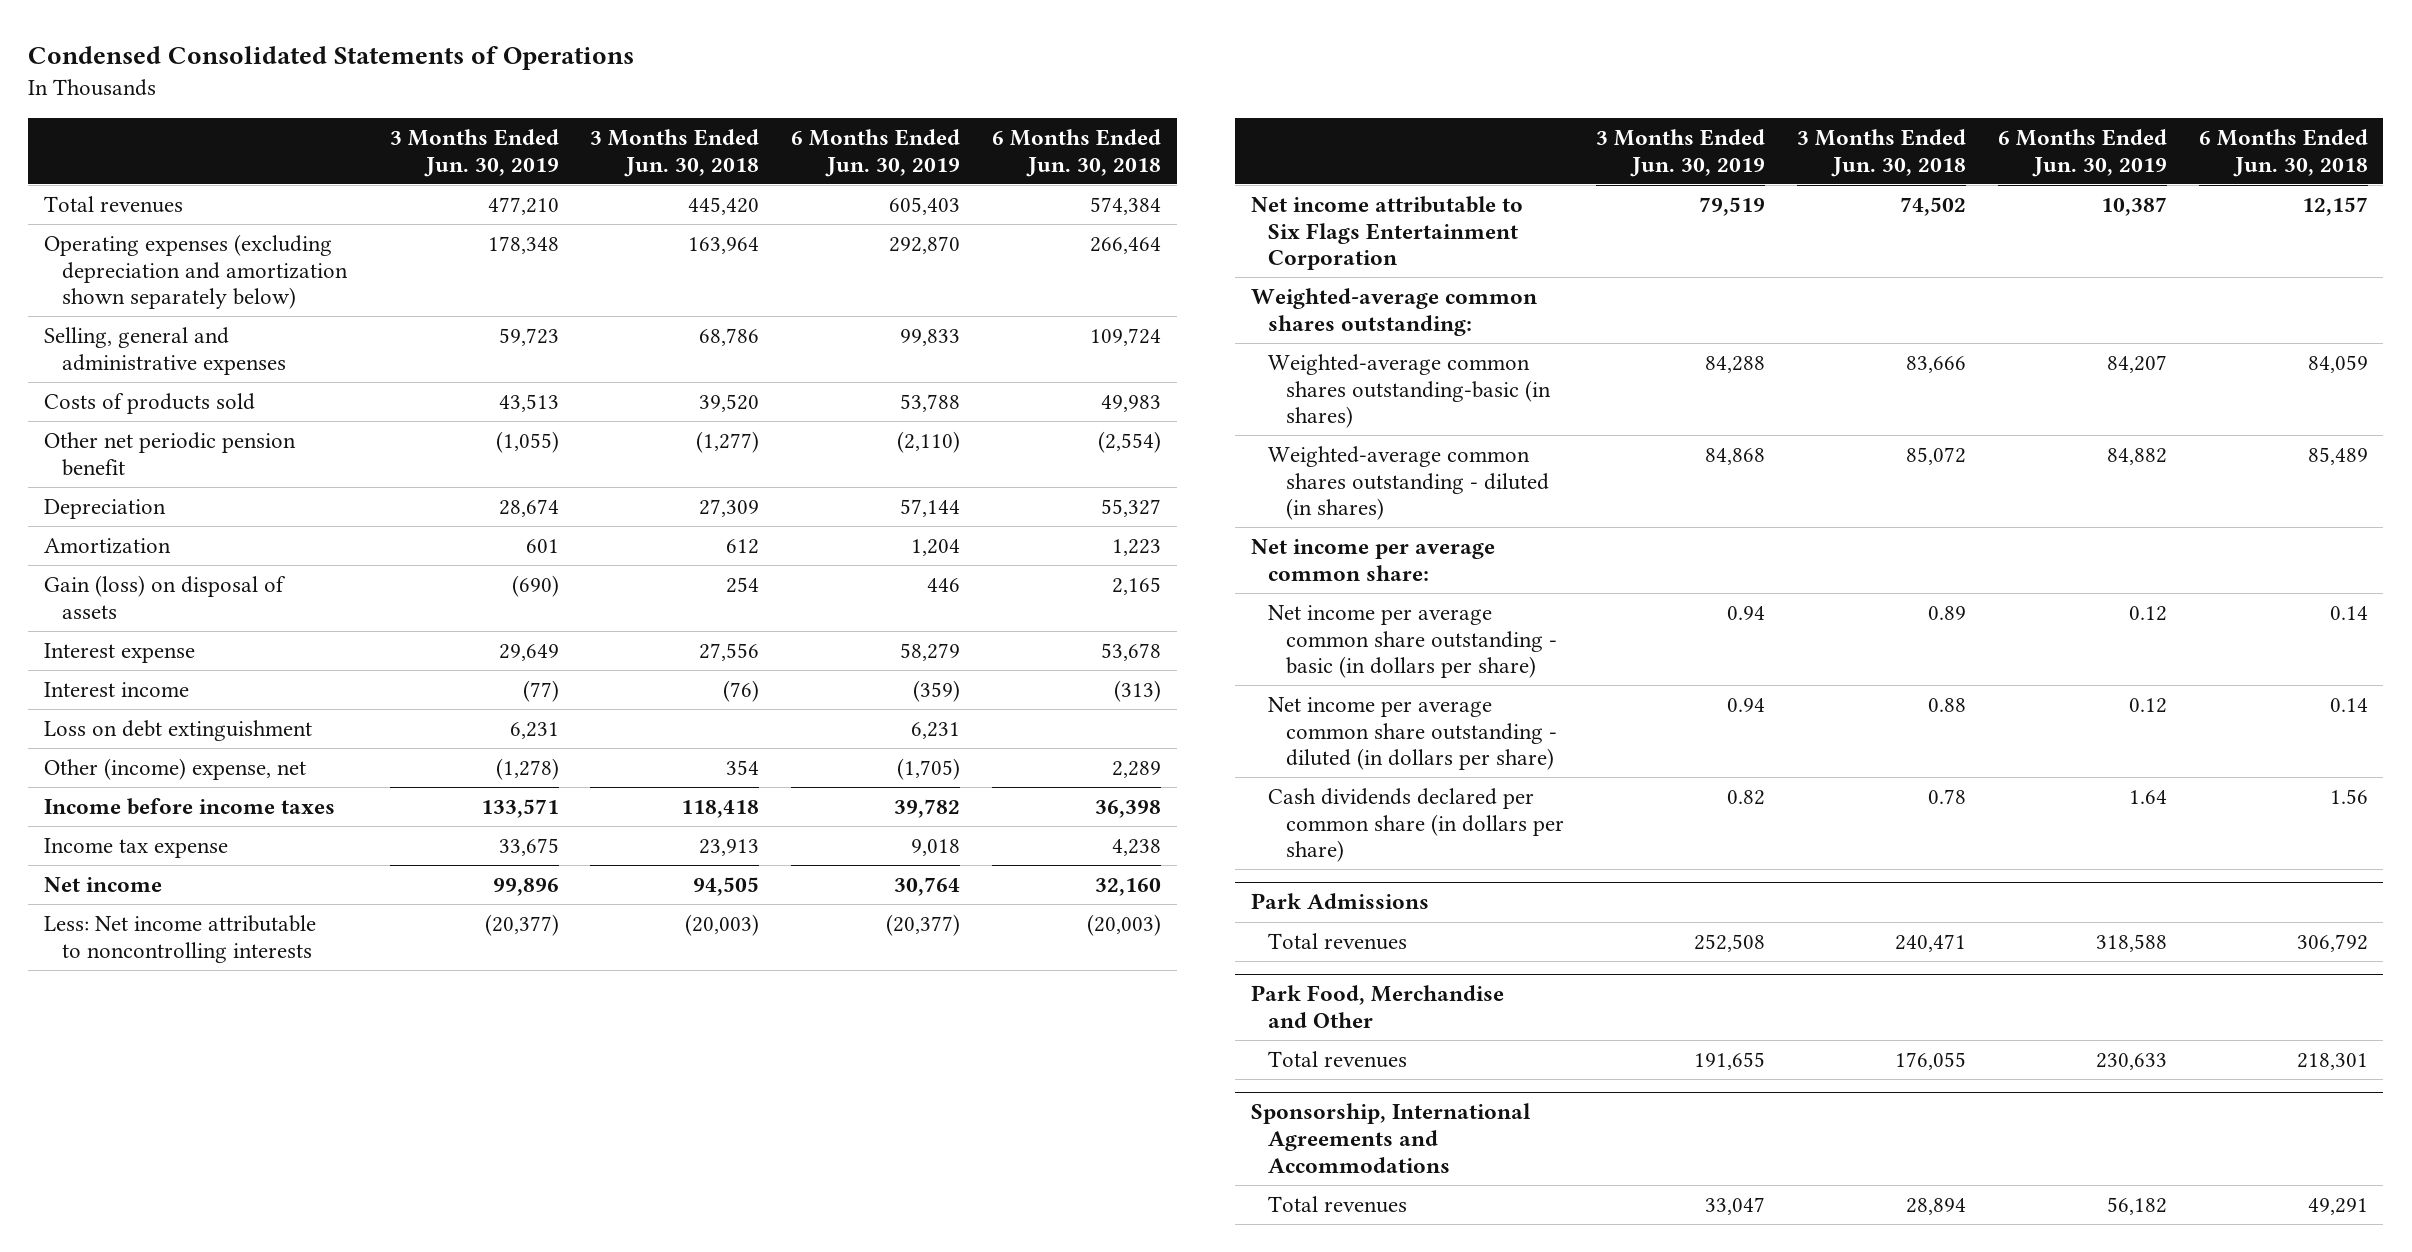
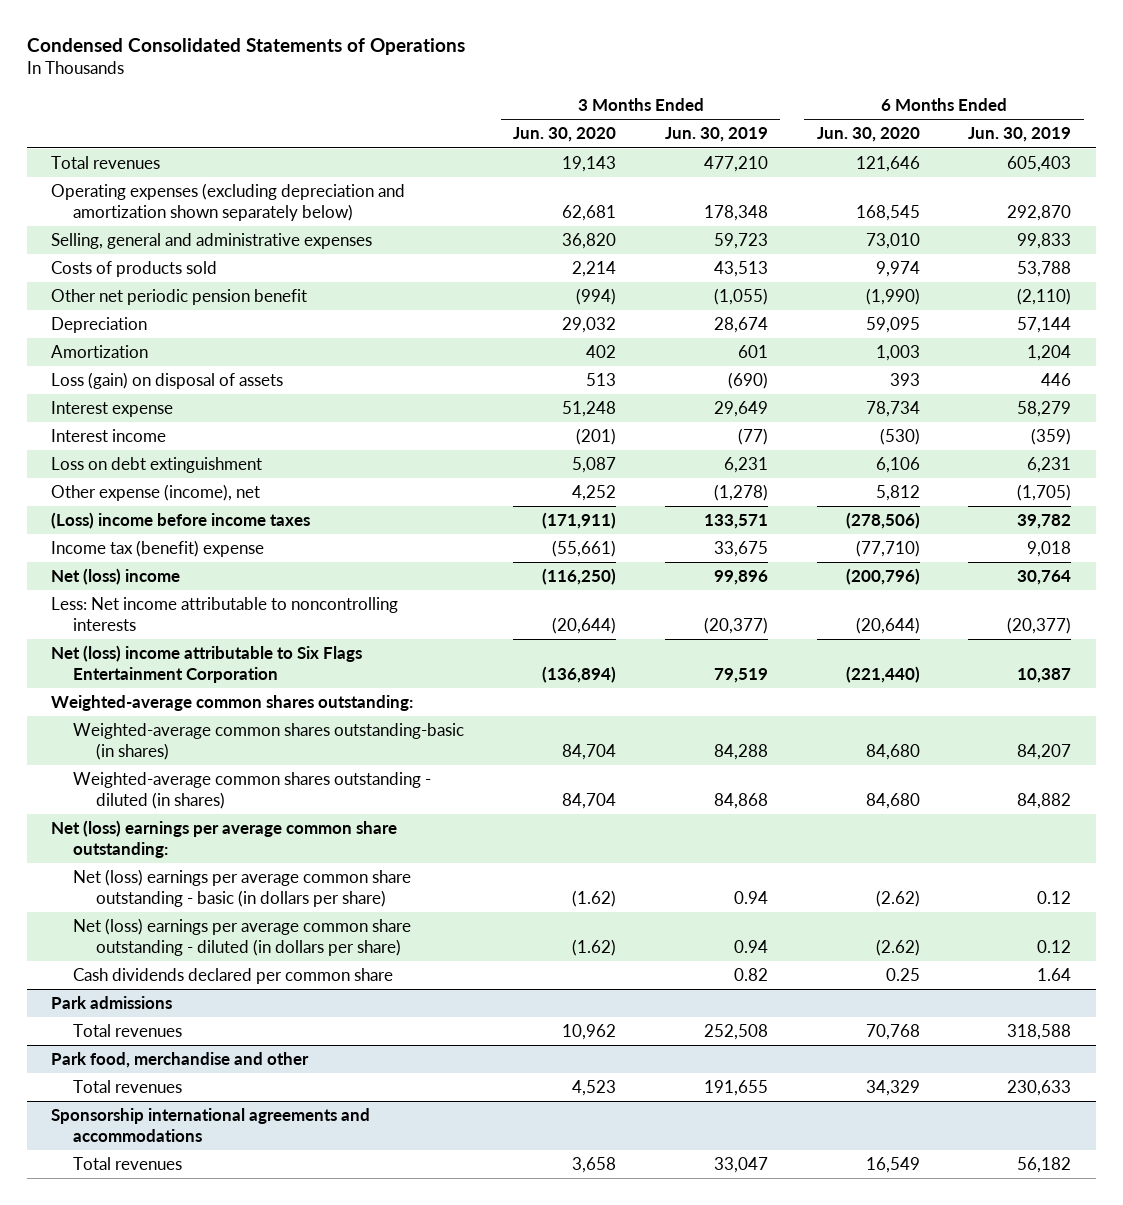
[590,129,760,177] 3 Months Ended Jun. 30, 2018 -> none
[992,129,1162,177] 6 Months Ended Jun. 30, 2018 -> none
none -> [513,127,617,143] Jun. 30, 2020
none -> [816,127,920,143] Jun. 30, 2020
[43,575,286,619] Gain (loss) on disposal of assets -> [51,372,284,390] Loss (gain) on disposal of assets
[43,758,306,781] Other (income) expense, net -> [51,484,261,502] Other expense (income), net
[43,798,335,816] Income before income taxes -> [51,512,311,530] (Loss) income before income taxes
[43,838,228,859] Income tax expense -> [51,540,265,558] Income tax (benefit) expense
[43,877,162,893] Net income -> [51,568,181,586] Net (loss) income
[1250,196,1523,271] Net income attributable to Six Flags Entertainment Corporation -> [51,645,363,683] Net (loss) income attributable to Six Flags Entertainment Corporation
[1250,539,1495,581] Net income per average common share: -> [51,820,398,858] Net (loss) earnings per average common share outstanding:
[1268,605,1558,679] Net income per average common share outstanding - basic (in dollars per share) -> [73,869,412,907] Net (loss) earnings per average common share outstanding - basic (in dollars per share)
[1268,697,1558,771] Net income per average common share outstanding - diluted (in dollars per share) -> [73,918,412,956] Net (loss) earnings per average common share outstanding - diluted (in dollars per share)
[1268,788,1565,863] Cash dividends declared per common share (in dollars per share) -> [73,968,394,985] Cash dividends declared per common share
[1250,893,1429,910] Park Admissions -> [51,996,173,1010] Park admissions
[1250,985,1504,1029] Park Food, Merchandise and Other -> [51,1052,310,1069] Park food, merchandise and other
[1250,1103,1531,1173] Sponsorship, International Agreements and Accommodations -> [51,1108,371,1142] Sponsorship international agreements and accommodations

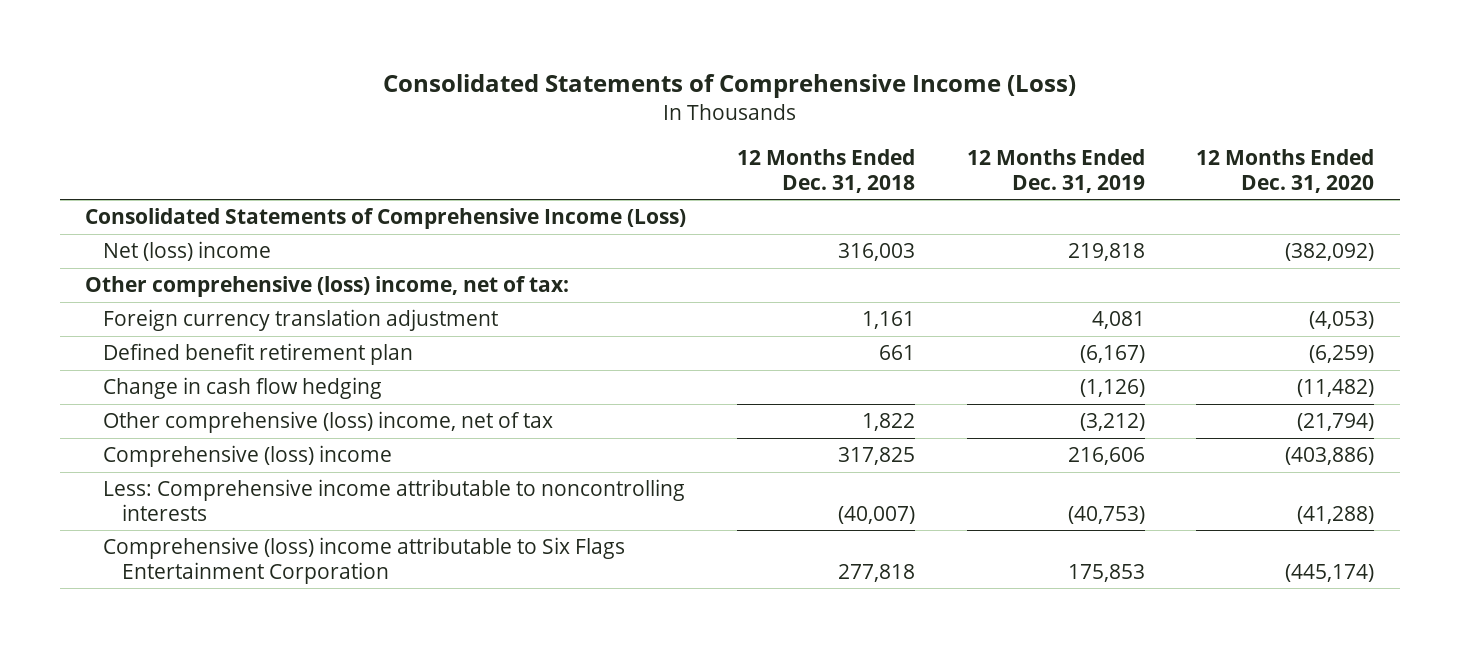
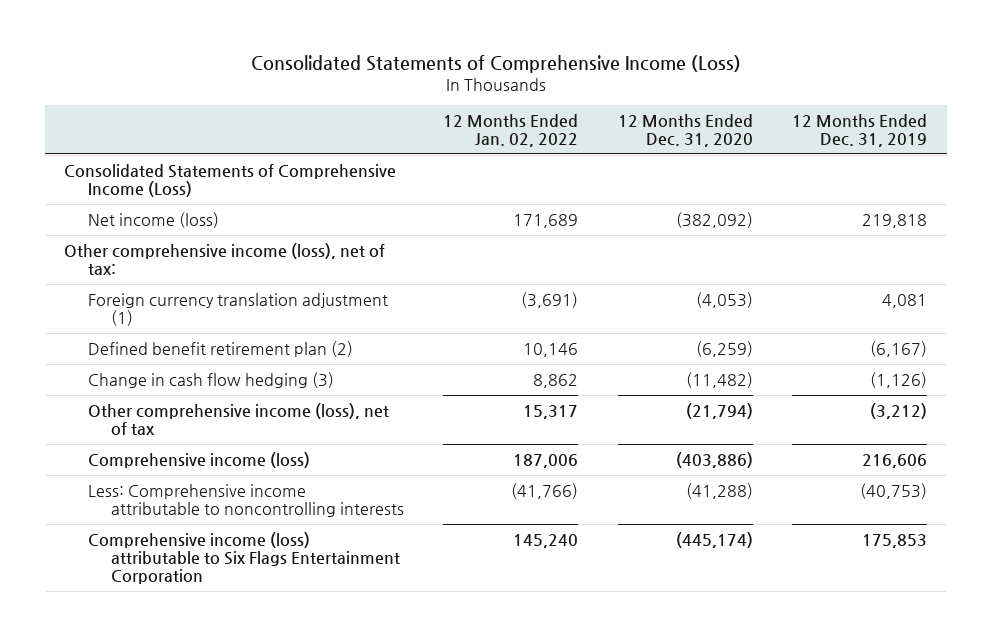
[737,149,916,193] 12 Months Ended Dec. 31, 2018 -> none
none -> [443,113,579,147] 12 Months Ended Jan. 02, 2022
[103,241,272,262] Net (loss) income -> [87,211,219,228] Net income (loss)
[85,276,570,298] Other comprehensive (loss) income, net of tax: -> [64,242,386,276] Other comprehensive income (loss), net of tax:
[103,309,499,332] Foreign currency translation adjustment -> [87,292,388,327] Foreign currency translation adjustment (1)
[103,343,414,366] Defined benefit retirement plan -> [87,340,353,357] Defined benefit retirement plan (2)
[103,377,383,400] Change in cash flow hedging -> [87,371,334,388] Change in cash flow hedging (3)
[103,411,554,434] Other comprehensive (loss) income, net of tax -> [87,402,389,436] Other comprehensive income (loss), net of tax
[103,445,393,468] Comprehensive (loss) income -> [87,451,310,468] Comprehensive income (loss)
[103,537,626,584] Comprehensive (loss) income attributable to Six Flags Entertainment Corporation -> [87,531,400,585] Comprehensive income (loss) attributable to Six Flags Entertainment Corporation

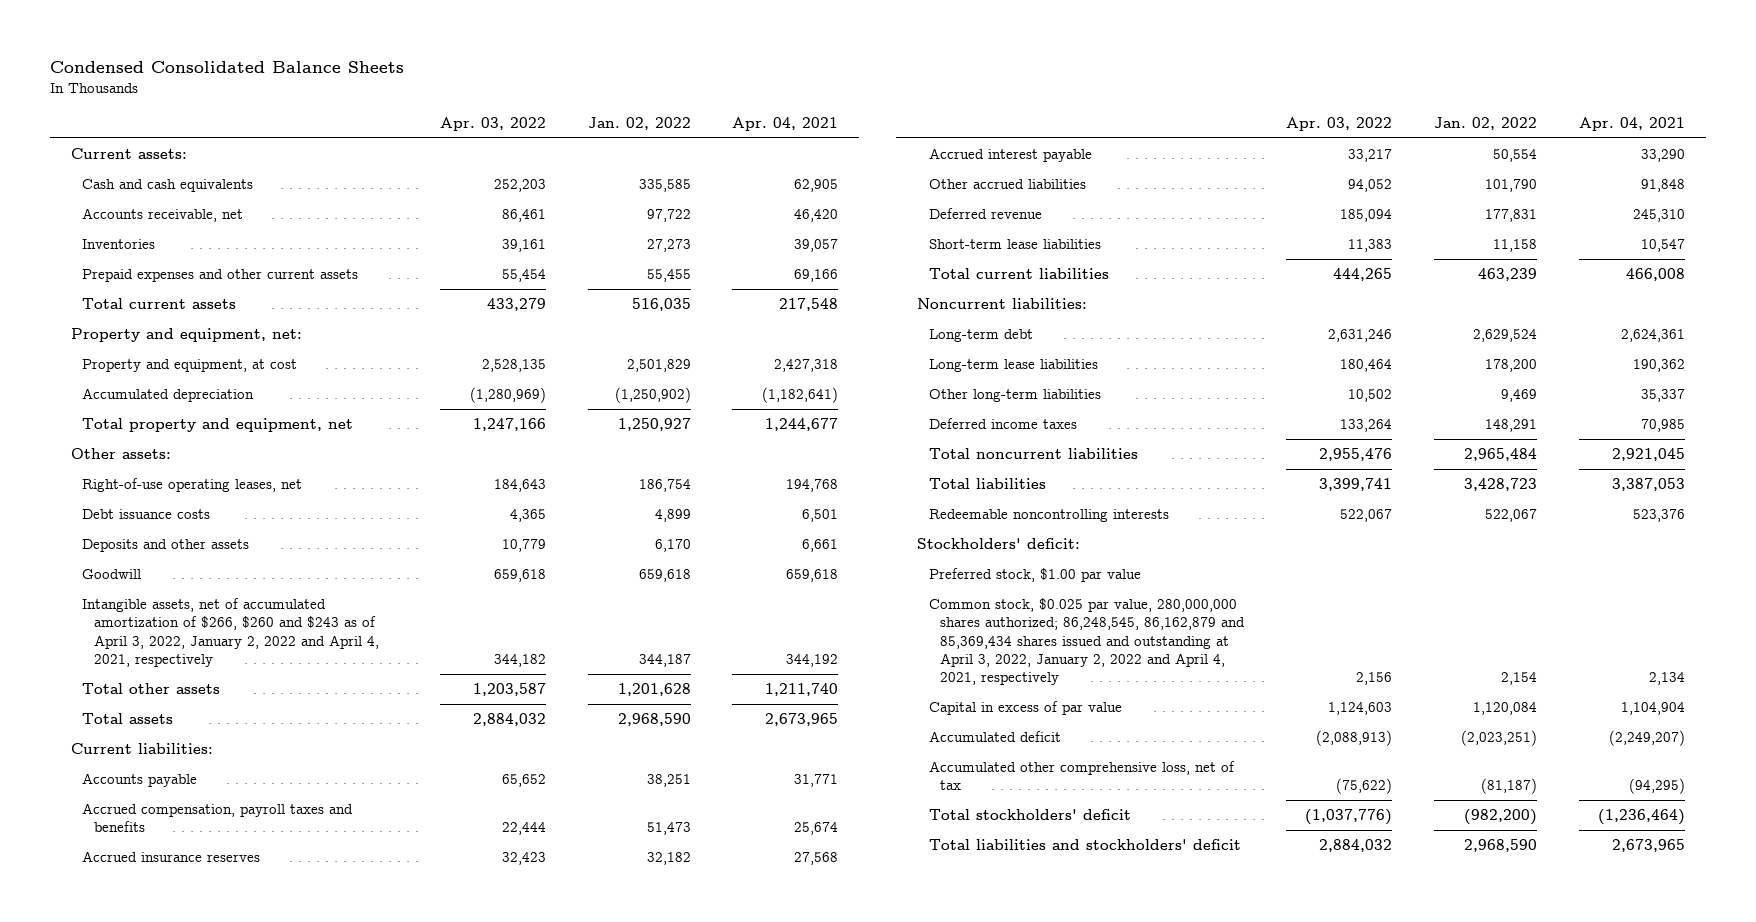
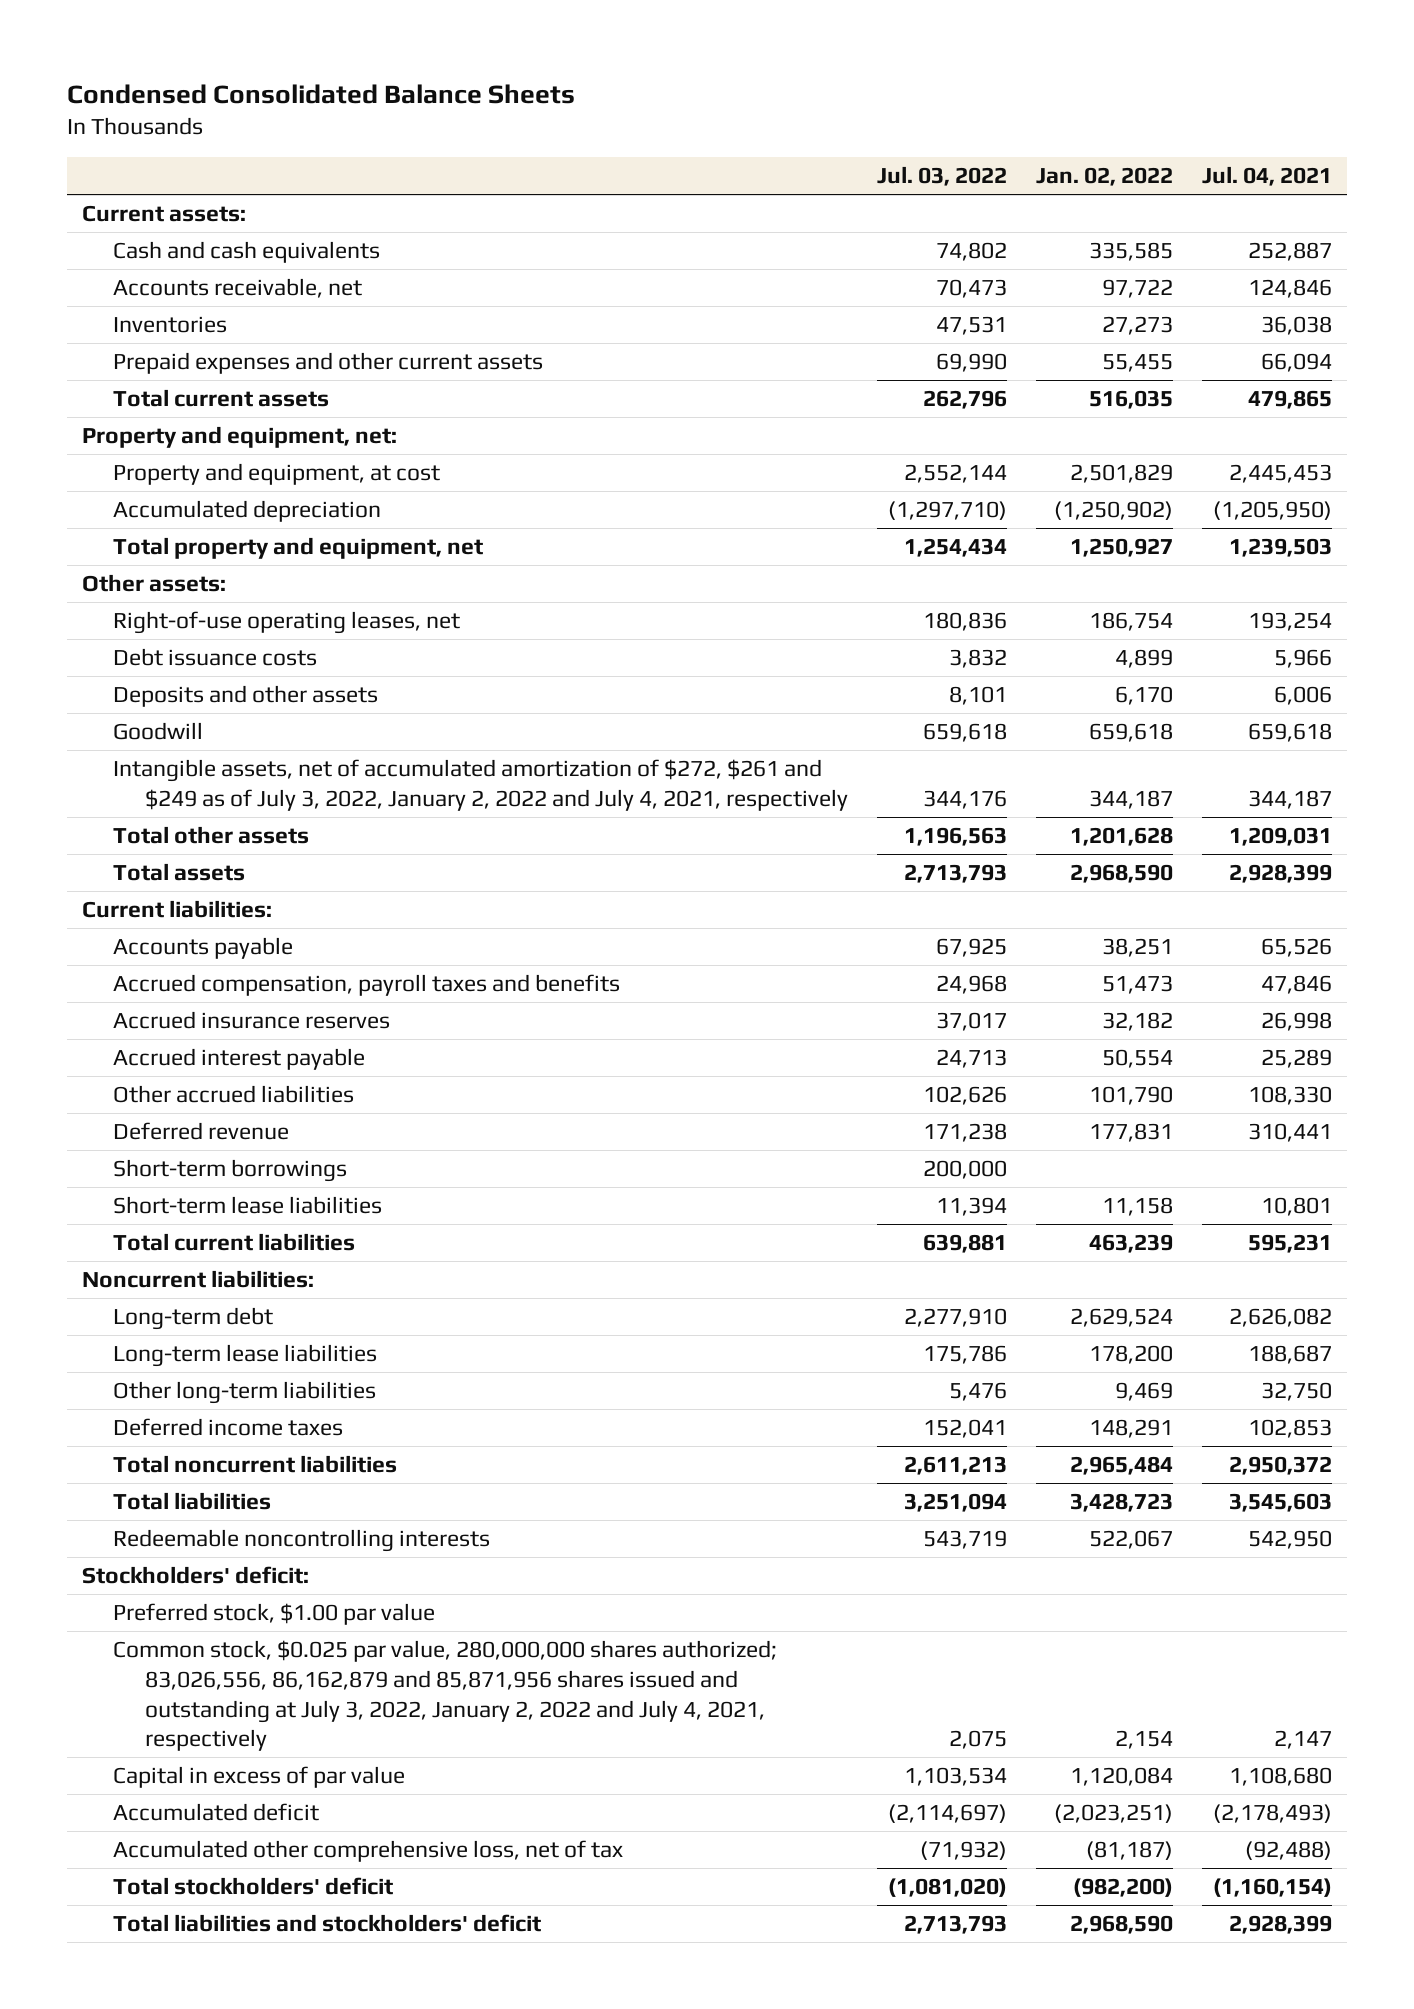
[439,117,546,132] Apr. 03, 2022 -> none
[732,117,839,132] Apr. 04, 2021 -> none
none -> [877,165,1008,186] Jul. 03, 2022
none -> [1202,165,1333,186] Jul. 04, 2021
[82,597,380,668] Intangible assets, net of accumulated amortization of $266, $260 and $243 as of April 3, 2022, January 2, 2022 and April 4, 2021, respectively -> [113,759,849,811] Intangible assets, net of accumulated amortization of $272, $261 and $249 as of July 3, 2022, January 2, 2022 and July 4, 2021, respectively
none -> [113,1159,348,1183] Short-term borrowings
[928,597,1246,686] Common stock, $0.025 par value, 280,000,000 shares authorized; 86,248,545, 86,162,879 and 85,369,434 shares issued and outstanding at April 3, 2022, January 2, 2022 and April 4, 2021, respectively -> [113,1640,778,1752] Common stock, $0.025 par value, 280,000,000 shares authorized; 83,026,556, 86,162,879 and 85,871,956 shares issued and outstanding at July 3, 2022, January 2, 2022 and July 4, 2021, respectively

